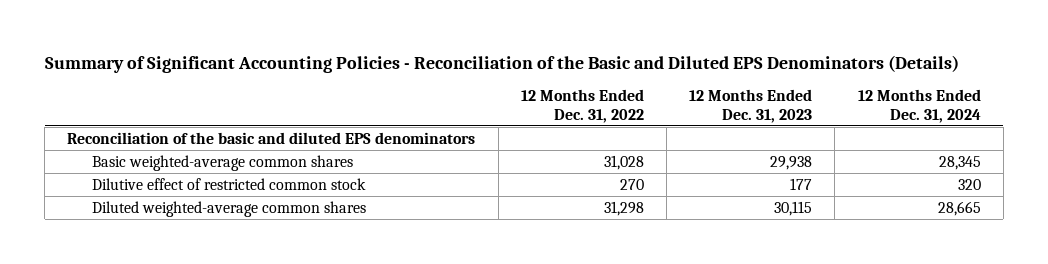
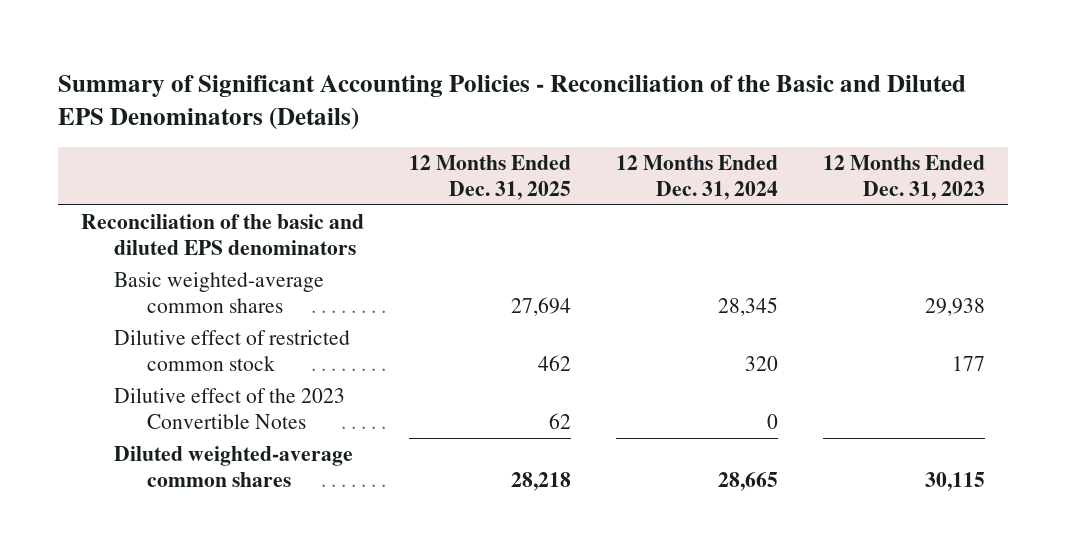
[520,89,644,123] 12 Months Ended Dec. 31, 2022 -> none
none -> [408,155,571,200] 12 Months Ended Dec. 31, 2025
none -> [113,388,345,429] Dilutive effect of the 2023 Convertible Notes

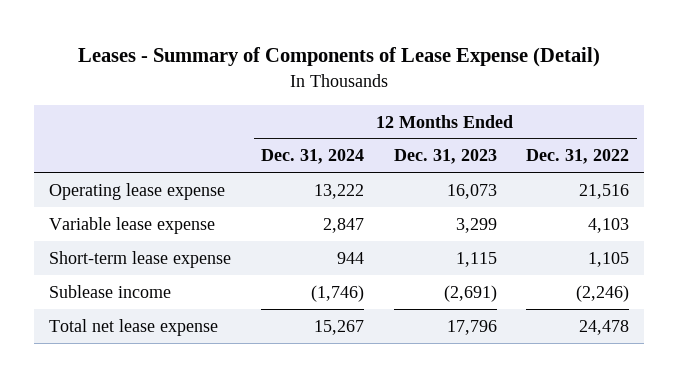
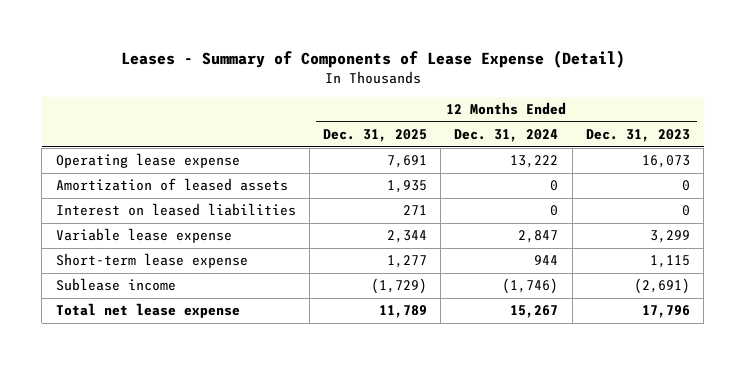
[526,149,630,165] Dec. 31, 2022 -> none
none -> [323,129,428,143] Dec. 31, 2025
none -> [55,178,288,192] Amortization of leased assets
none -> [55,203,296,217] Interest on leased liabilities

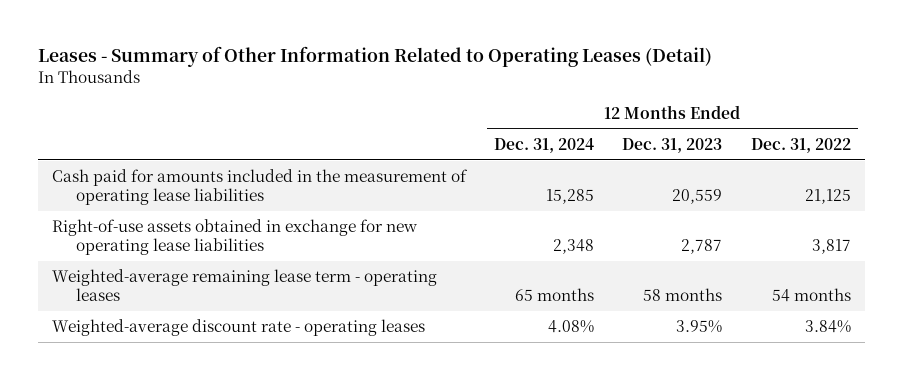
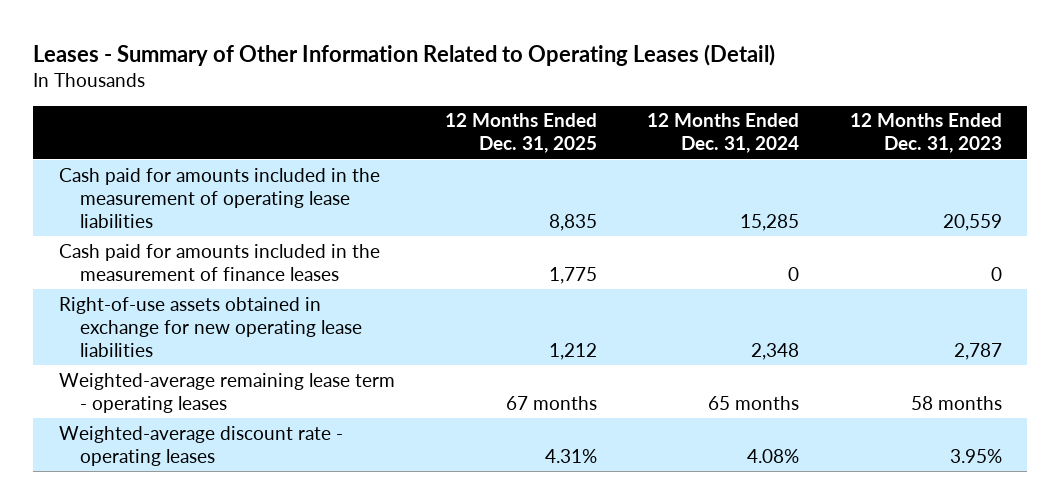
[750,137,851,153] Dec. 31, 2022 -> none
none -> [445,113,598,154] 12 Months Ended Dec. 31, 2025
none -> [58,243,380,281] Cash paid for amounts included in the measurement of finance leases

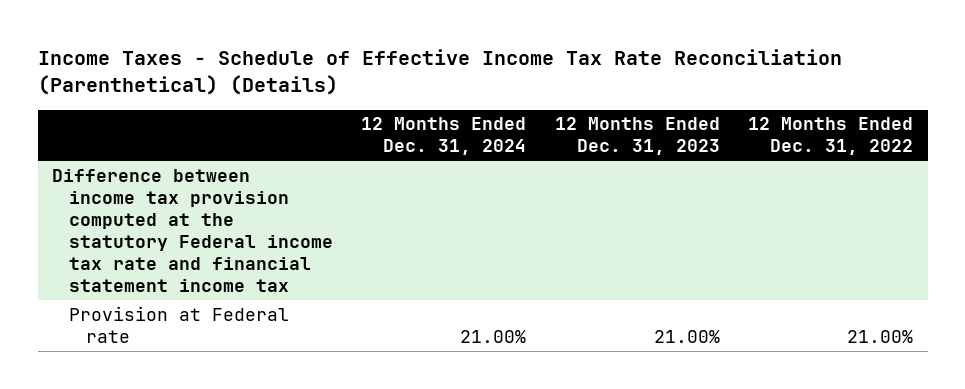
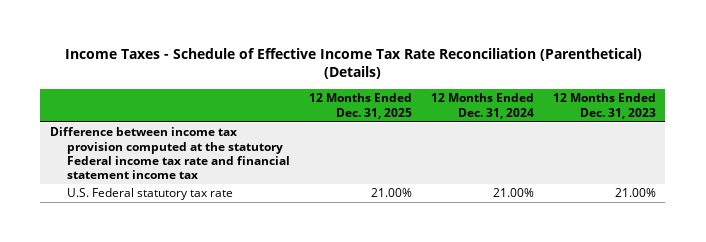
[748,117,914,156] 12 Months Ended Dec. 31, 2022 -> none
none -> [308,93,412,119] 12 Months Ended Dec. 31, 2025
[69,305,290,343] Provision at Federal rate -> [66,188,233,201] U.S. Federal statutory tax rate

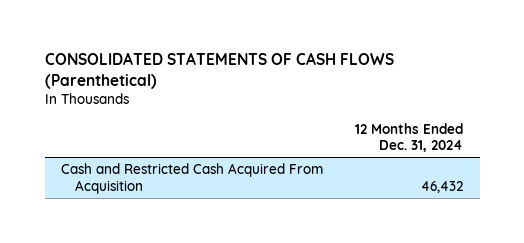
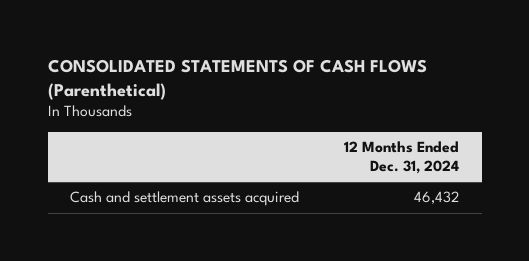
[60,163,323,194] Cash and Restricted Cash Acquired From Acquisition -> [70,191,300,207] Cash and settlement assets acquired

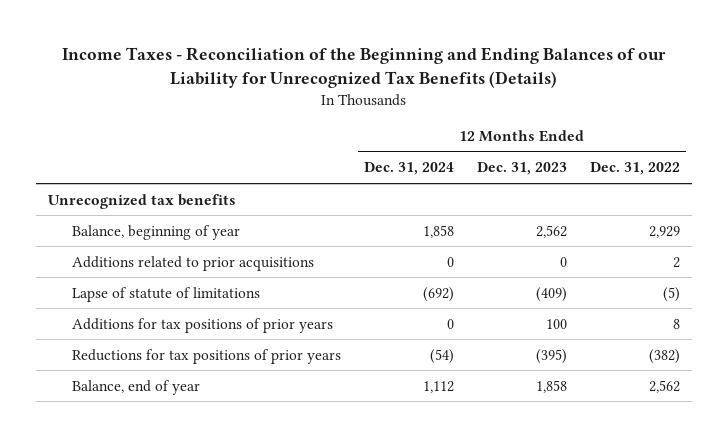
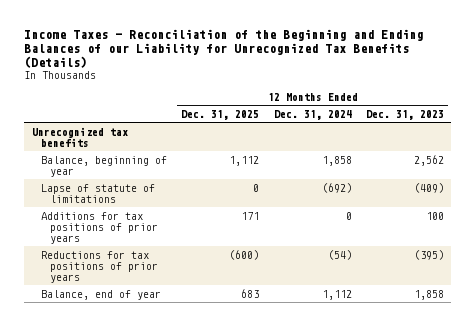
[590,162,681,176] Dec. 31, 2022 -> none
none -> [181,110,260,121] Dec. 31, 2025
[72,255,315,271] Additions related to prior acquisitions -> none

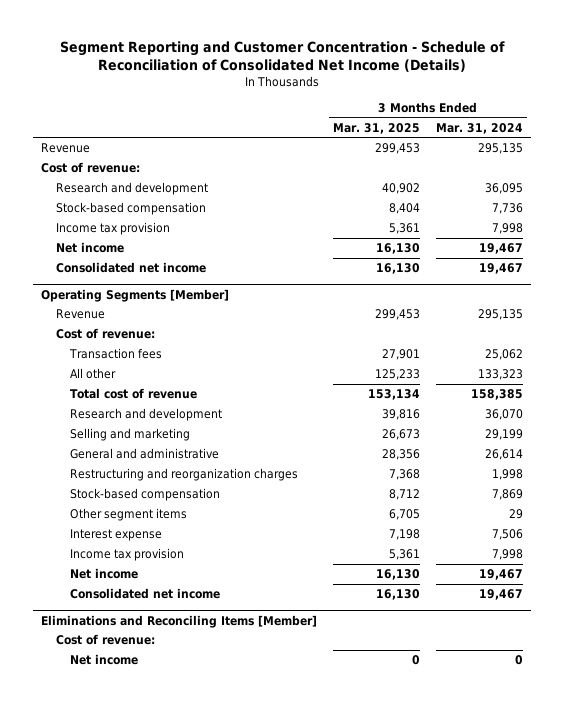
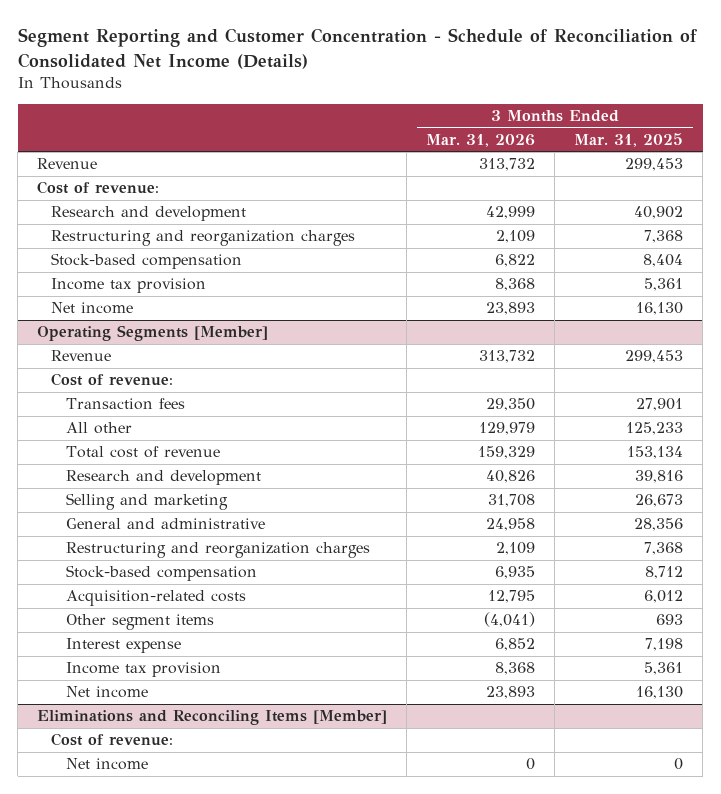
[435,122,523,134] Mar. 31, 2024 -> none
none -> [426,133,536,147] Mar. 31, 2026
none -> [51,230,356,247] Restructuring and reorganization charges
[55,262,206,274] Consolidated net income -> none
none -> [65,590,246,607] Acquisition-related costs
[388,509,420,521] 6,705 -> [656,614,684,626] 693
[69,588,220,600] Consolidated net income -> none

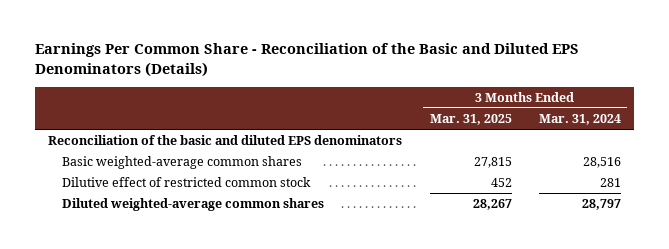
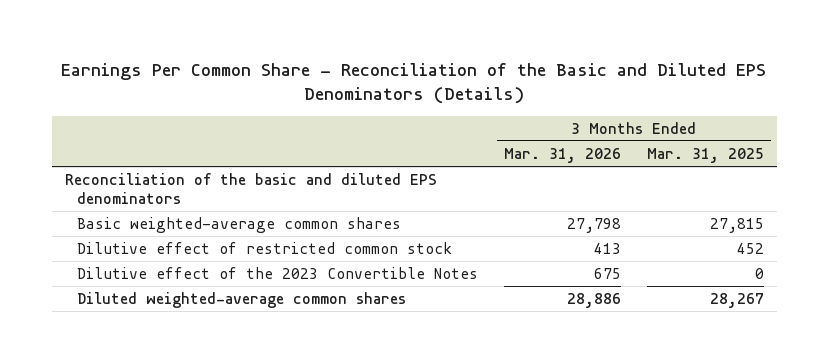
[538,114,621,126] Mar. 31, 2024 -> none
none -> [503,147,621,163] Mar. 31, 2026
none -> [76,266,478,279] Dilutive effect of the 2023 Convertible Notes

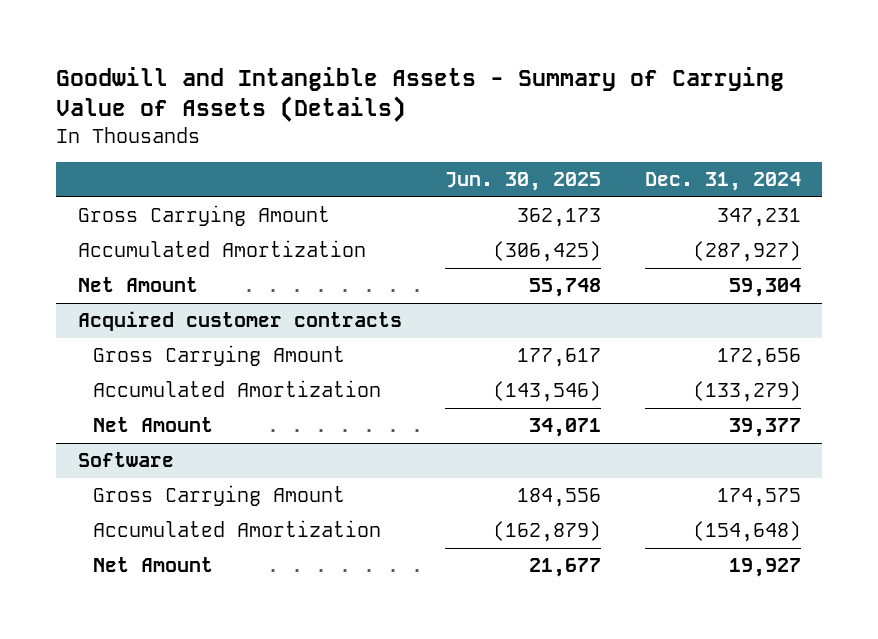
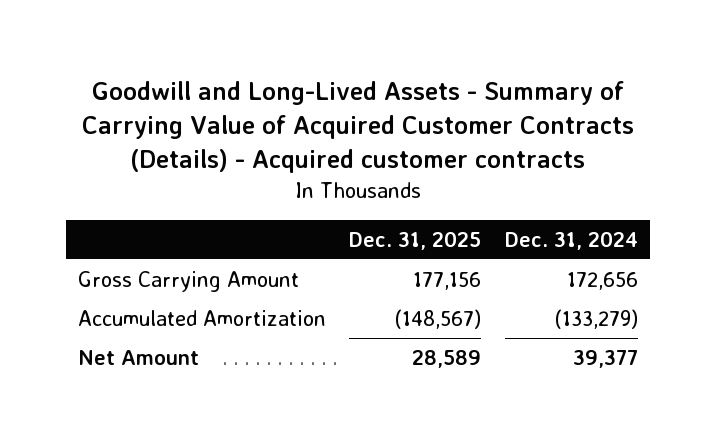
[55,67,784,123] Goodwill and Intangible Assets - Summary of Carrying Value of Assets (Details) -> [81,81,634,174] Goodwill and Long-Lived Assets - Summary of Carrying Value of Acquired Customer Contracts (Details) - Acquired customer contracts
[445,172,602,192] Jun. 30, 2025 -> none
none -> [349,231,482,251] Dec. 31, 2025
[77,205,330,227] Gross Carrying Amount -> none
[77,240,366,258] Accumulated Amortization -> none
[77,277,198,293] Net Amount -> none
[77,311,402,332] Acquired customer contracts -> none
[77,452,174,468] Software -> none
[92,485,345,507] Gross Carrying Amount -> none
[92,520,381,538] Accumulated Amortization -> none
[92,557,213,573] Net Amount -> none

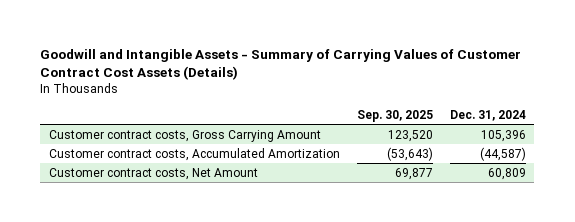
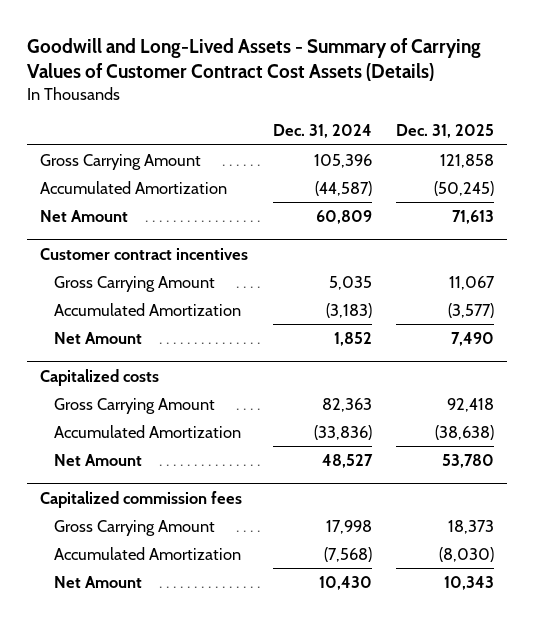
[40,48,522,80] Goodwill and Intangible Assets - Summary of Carrying Values of Customer Contract Cost Assets (Details) -> [27,37,482,82] Goodwill and Long-Lived Assets - Summary of Carrying Values of Customer Contract Cost Assets (Details)
[356,109,433,122] Sep. 30, 2025 -> none
none -> [396,124,495,139] Dec. 31, 2025
[48,129,321,142] Customer contract costs, Gross Carrying Amount -> [39,153,201,170] Gross Carrying Amount
[48,147,340,161] Customer contract costs, Accumulated Amortization -> [39,180,227,194] Accumulated Amortization
[48,167,258,180] Customer contract costs, Net Amount -> [39,209,128,222] Net Amount
none -> [39,247,248,260] Customer contract incentives
none -> [54,275,216,292] Gross Carrying Amount
none -> [54,302,242,316] Accumulated Amortization
none -> [54,331,143,344] Net Amount
none -> [39,368,159,386] Capitalized costs
none -> [54,397,216,414] Gross Carrying Amount
none -> [54,424,242,438] Accumulated Amortization
none -> [54,453,143,466] Net Amount
none -> [39,490,242,508] Capitalized commission fees
none -> [54,519,216,536] Gross Carrying Amount
none -> [54,546,242,560] Accumulated Amortization
none -> [54,575,143,588] Net Amount

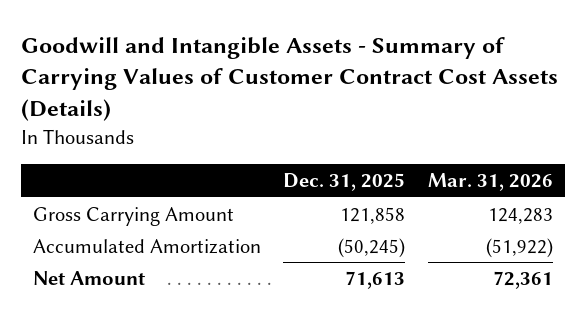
[27,37,482,82] Goodwill and Long-Lived Assets - Summary of Carrying Values of Customer Contract Cost Assets (Details) -> [21,36,559,122] Goodwill and Intangible Assets - Summary of Carrying Values of Customer Contract Cost Assets (Details)
[272,124,372,139] Dec. 31, 2024 -> none
none -> [428,173,554,192] Mar. 31, 2026
[39,247,248,260] Customer contract incentives -> none
[54,275,216,292] Gross Carrying Amount -> none
[54,302,242,316] Accumulated Amortization -> none
[54,331,143,344] Net Amount -> none
[39,368,159,386] Capitalized costs -> none
[54,397,216,414] Gross Carrying Amount -> none
[54,424,242,438] Accumulated Amortization -> none
[54,453,143,466] Net Amount -> none
[39,490,242,508] Capitalized commission fees -> none
[54,519,216,536] Gross Carrying Amount -> none
[54,546,242,560] Accumulated Amortization -> none
[54,575,143,588] Net Amount -> none

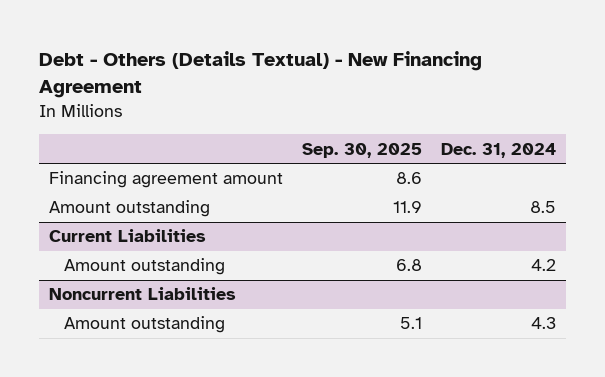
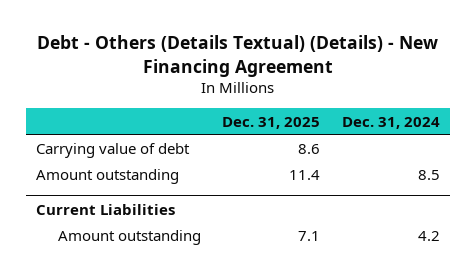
[38,51,482,99] Debt - Others (Details Textual) - New Financing Agreement -> [37,35,439,77] Debt - Others (Details Textual) (Details) - New Financing Agreement
[301,142,422,158] Sep. 30, 2025 -> none
none -> [222,116,321,129] Dec. 31, 2025
[48,171,283,189] Financing agreement amount -> [36,142,191,158] Carrying value of debt
[48,287,236,301] Noncurrent Liabilities -> none
[63,316,225,334] Amount outstanding -> none

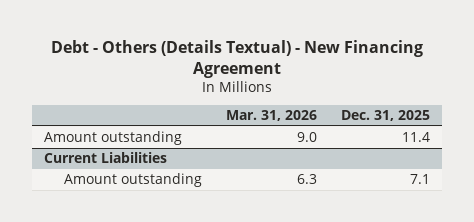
[37,35,439,77] Debt - Others (Details Textual) (Details) - New Financing Agreement -> [50,39,423,78] Debt - Others (Details Textual) - New Financing Agreement
[341,116,440,129] Dec. 31, 2024 -> none
none -> [225,110,317,122] Mar. 31, 2026
[36,142,191,158] Carrying value of debt -> none

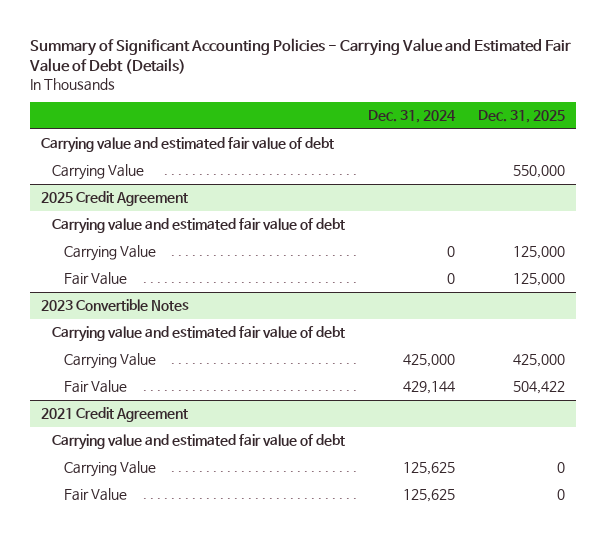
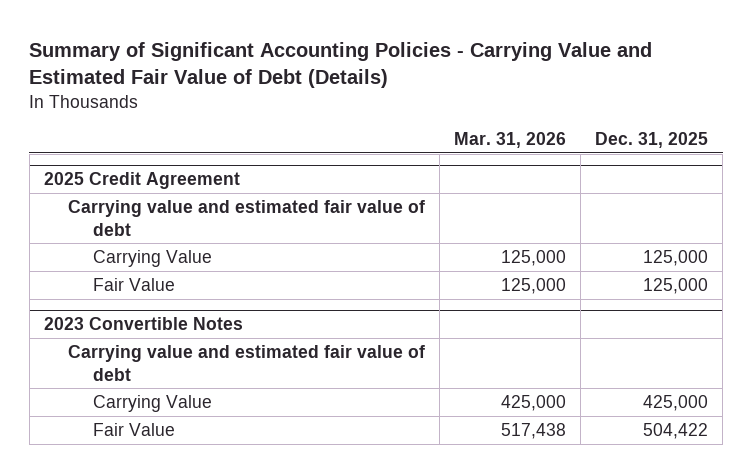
[368,110,457,124] Dec. 31, 2024 -> none
none -> [454,132,567,149] Mar. 31, 2026
[41,137,335,154] Carrying value and estimated fair value of debt -> none
[52,164,145,181] Carrying Value -> none
[41,407,189,423] 2021 Credit Agreement -> none
[52,434,346,451] Carrying value and estimated fair value of debt -> none
[63,461,156,478] Carrying Value -> none
[63,488,127,502] Fair Value -> none

